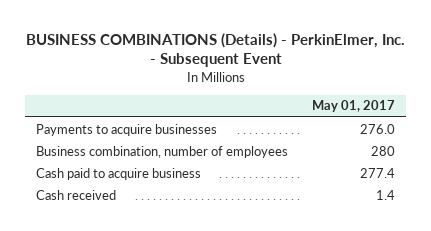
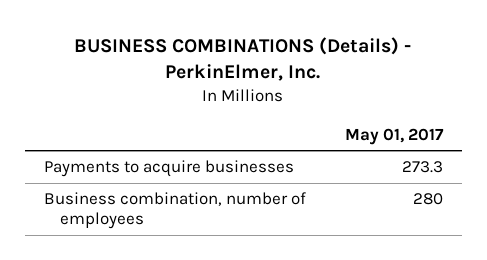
[25,32,405,68] BUSINESS COMBINATIONS (Details) - PerkinElmer, Inc. - Subsequent Event -> [74,36,412,82] BUSINESS COMBINATIONS (Details) - PerkinElmer, Inc.
[359,123,395,134] 276.0 -> [401,161,443,174] 273.3
[36,167,202,180] Cash paid to acquire business -> none
[36,189,117,200] Cash received -> none

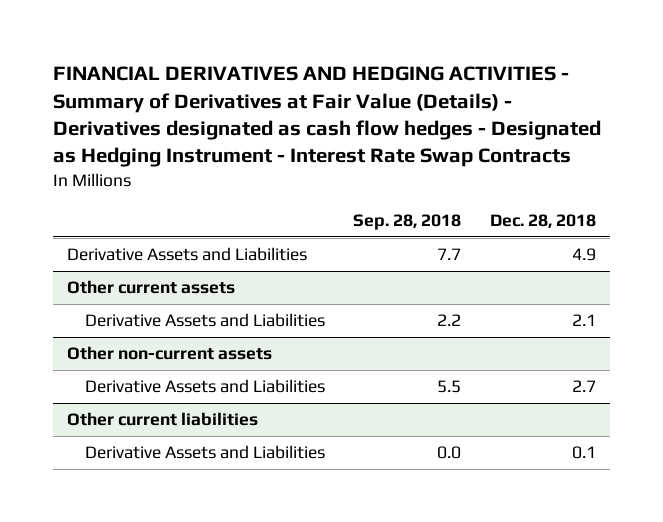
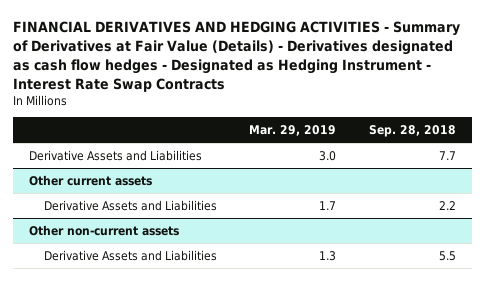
[489,213,596,228] Dec. 28, 2018 -> none
none -> [249,125,337,137] Mar. 29, 2019
[67,412,259,427] Other current liabilities -> none
[84,445,325,460] Derivative Assets and Liabilities -> none

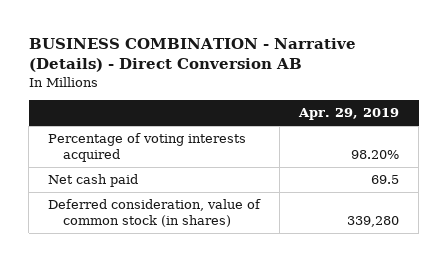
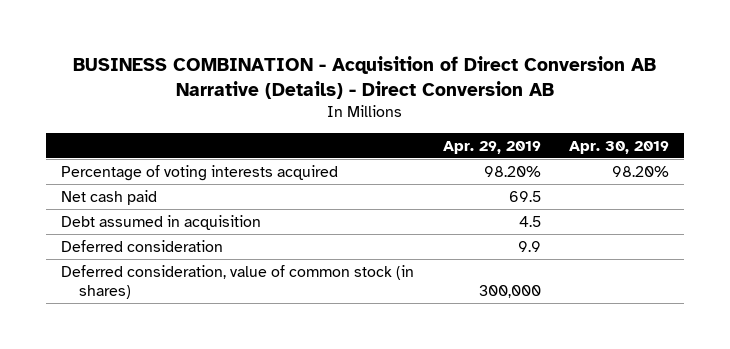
[28,37,356,73] BUSINESS COMBINATION - Narrative (Details) - Direct Conversion AB -> [73,55,657,99] BUSINESS COMBINATION - Acquisition of Direct Conversion AB Narrative (Details) - Direct Conversion AB
none -> [569,140,670,154] Apr. 30, 2019
none -> [60,214,261,230] Debt assumed in acquisition
none -> [60,239,223,252] Deferred consideration
[347,215,400,227] 339,280 -> [478,285,541,299] 300,000

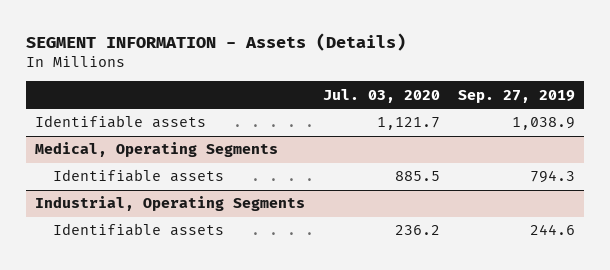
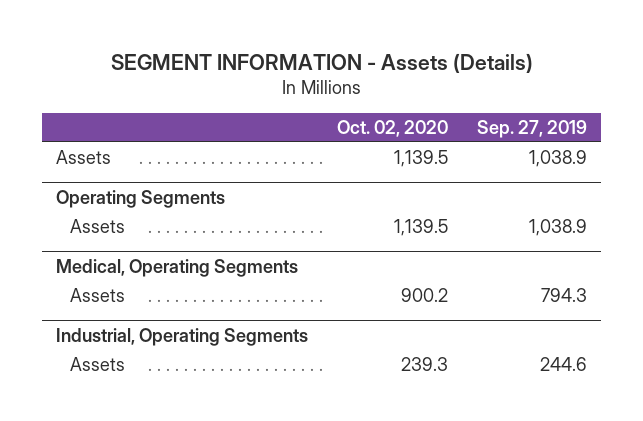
[322,88,440,103] Jul. 03, 2020 -> none
none -> [337,119,449,137] Oct. 02, 2020
[34,115,206,129] Identifiable assets -> [56,150,112,165] Assets
none -> [56,190,226,209] Operating Segments
none -> [69,219,125,234] Assets
[52,169,224,183] Identifiable assets -> [69,288,125,303] Assets
[52,223,224,237] Identifiable assets -> [69,357,125,372] Assets

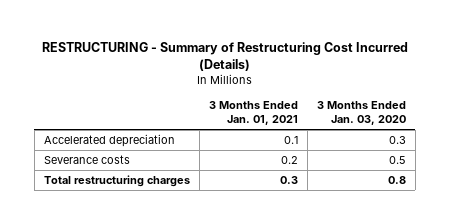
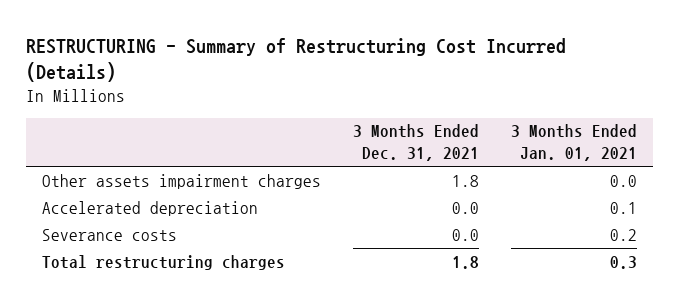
[316,101,406,126] 3 Months Ended Jan. 03, 2020 -> none
none -> [353,124,480,162] 3 Months Ended Dec. 31, 2021
none -> [41,173,321,189] Other assets impairment charges

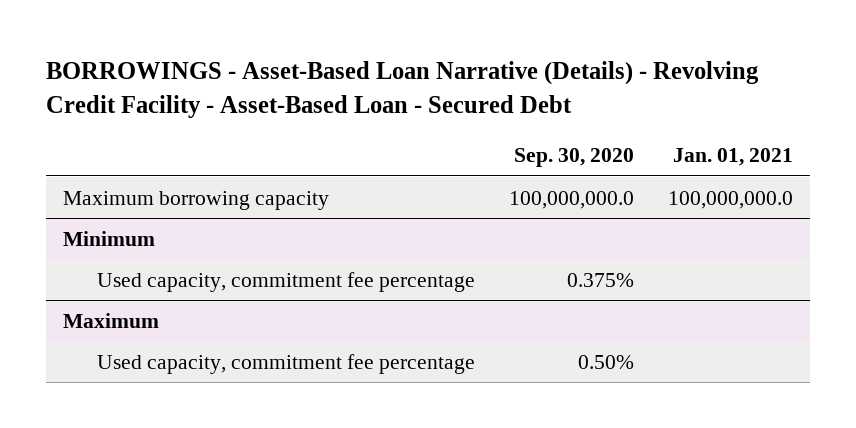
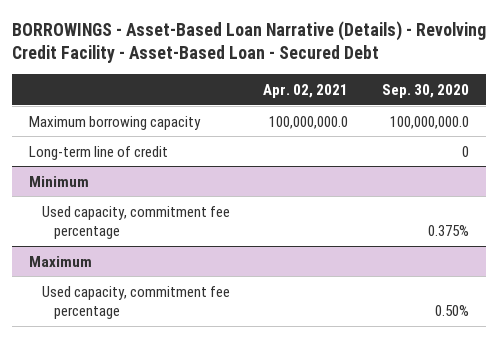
[673,147,794,166] Jan. 01, 2021 -> none
none -> [263,84,349,99] Apr. 02, 2021
none -> [29,145,169,160] Long-term line of credit

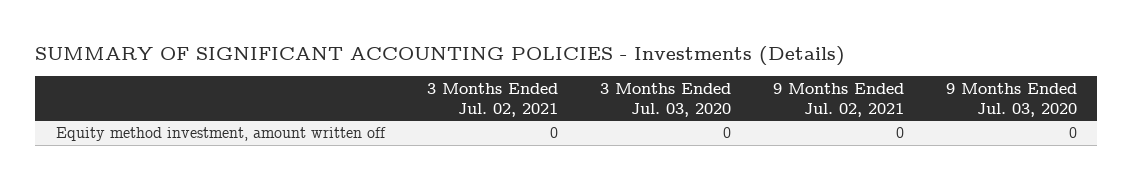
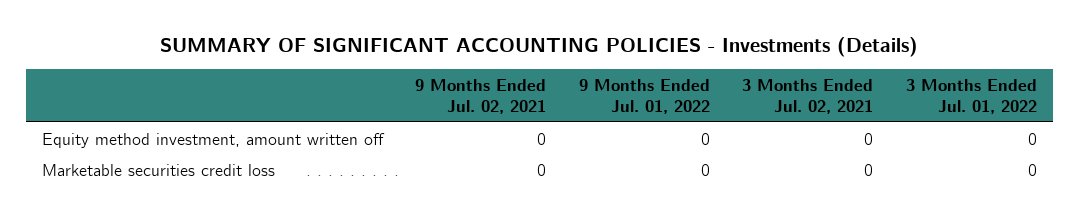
[599,82,731,117] 3 Months Ended Jul. 03, 2020 -> none
[945,82,1077,117] 9 Months Ended Jul. 03, 2020 -> none
none -> [578,78,710,115] 9 Months Ended Jul. 01, 2022
none -> [905,78,1037,115] 3 Months Ended Jul. 01, 2022
none -> [41,163,275,176] Marketable securities credit loss

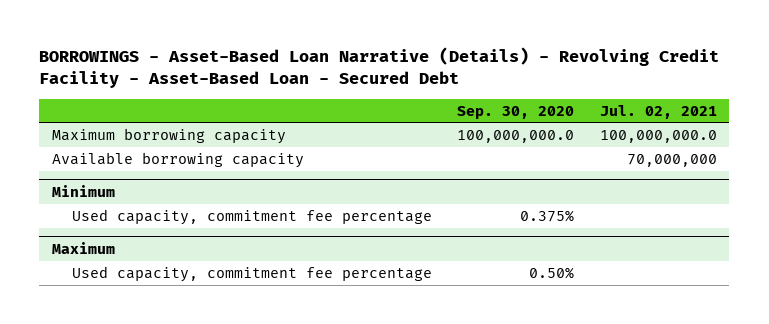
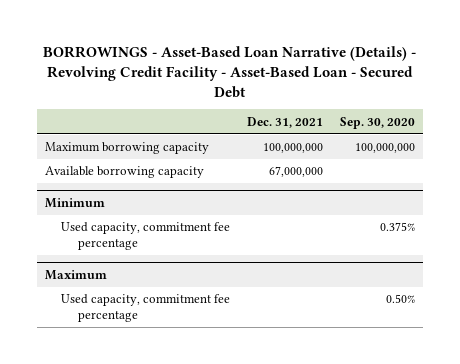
[599,104,717,119] Jul. 02, 2021 -> none
none -> [247,116,324,128] Dec. 31, 2021
[457,129,575,143] 100,000,000.0 -> [355,143,416,154] 100,000,000

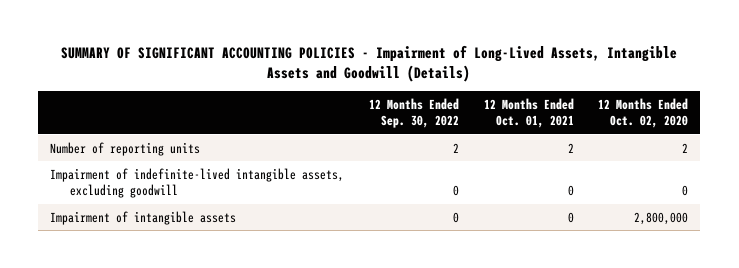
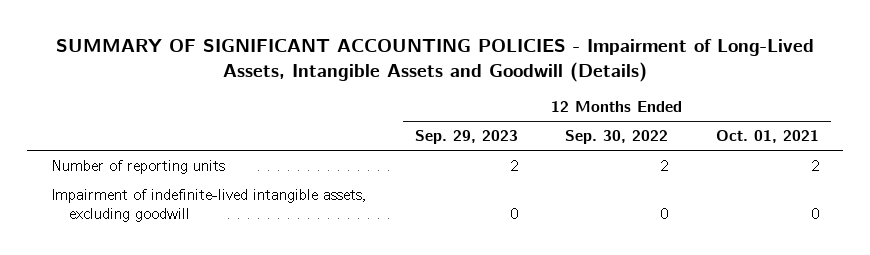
[598,97,689,128] 12 Months Ended Oct. 02, 2020 -> none
none -> [414,130,518,145] Sep. 29, 2023
[50,210,237,225] Impairment of intangible assets -> none

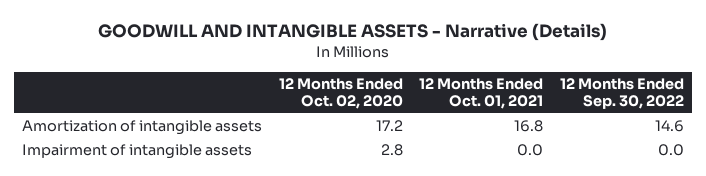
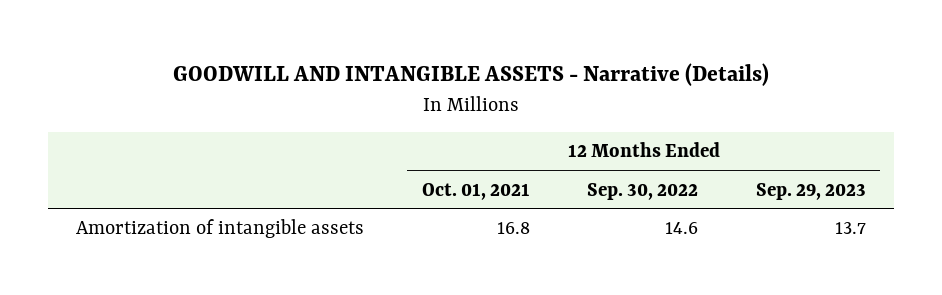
[278,78,403,110] 12 Months Ended Oct. 02, 2020 -> none
none -> [755,182,866,200] Sep. 29, 2023
[22,144,253,160] Impairment of intangible assets -> none

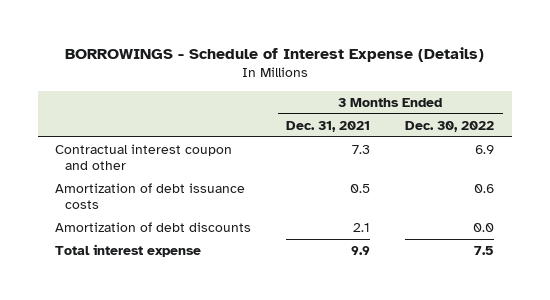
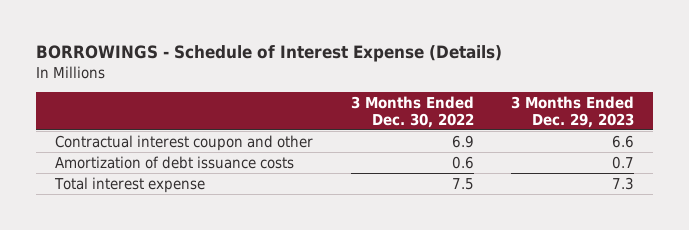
[286,120,371,132] Dec. 31, 2021 -> none
none -> [511,95,635,128] 3 Months Ended Dec. 29, 2023
[55,222,252,233] Amortization of debt discounts -> none

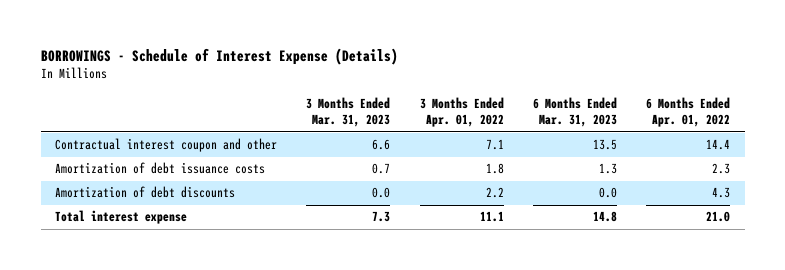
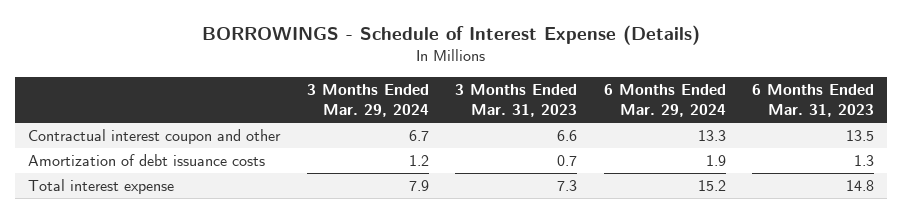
[419,96,504,128] 3 Months Ended Apr. 01, 2022 -> none
[645,96,730,128] 6 Months Ended Apr. 01, 2022 -> none
none -> [306,84,429,118] 3 Months Ended Mar. 29, 2024
none -> [603,84,726,118] 6 Months Ended Mar. 29, 2024
[55,186,236,199] Amortization of debt discounts -> none

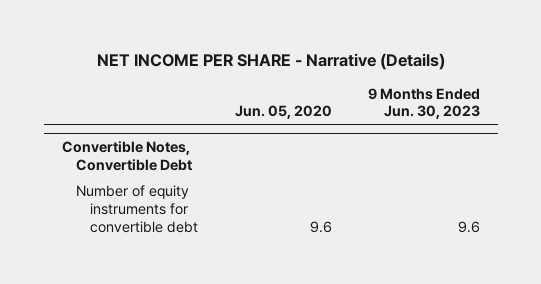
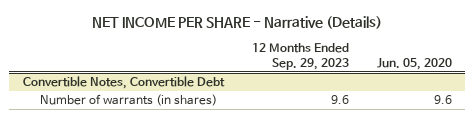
[367,87,480,120] 9 Months Ended Jun. 30, 2023 -> none
none -> [251,43,349,70] 12 Months Ended Sep. 29, 2023
[76,185,199,233] Number of equity instruments for convertible debt -> [40,94,218,107] Number of warrants (in shares)

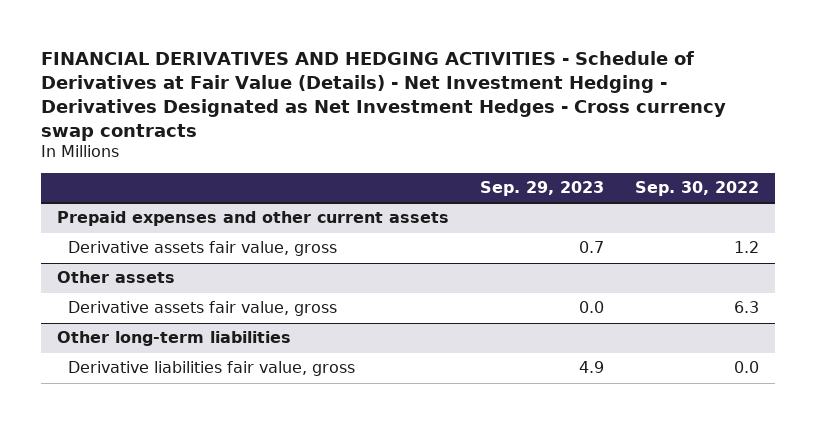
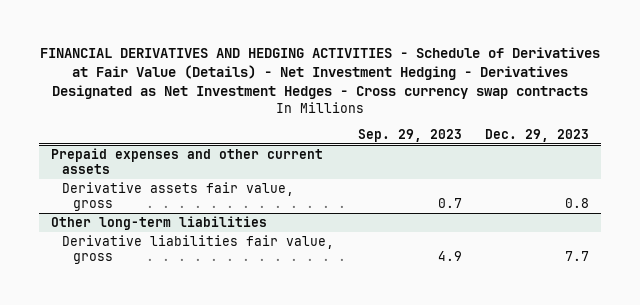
[635,180,760,196] Sep. 30, 2022 -> none
none -> [485,128,590,142] Dec. 29, 2023
[56,271,175,284] Other assets -> none
[68,301,338,317] Derivative assets fair value, gross -> none

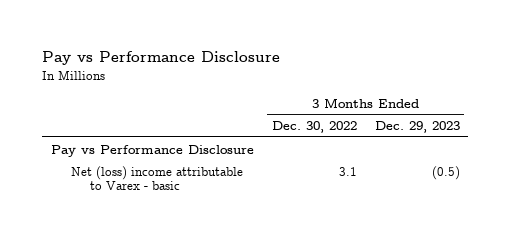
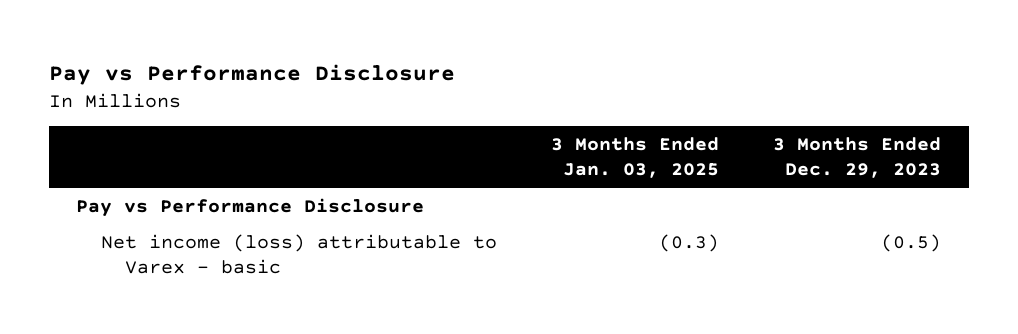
[271,121,357,134] Dec. 30, 2022 -> none
none -> [551,137,720,179] 3 Months Ended Jan. 03, 2025
[70,165,243,191] Net (loss) income attributable to Varex - basic -> [100,233,497,274] Net income (loss) attributable to Varex - basic

